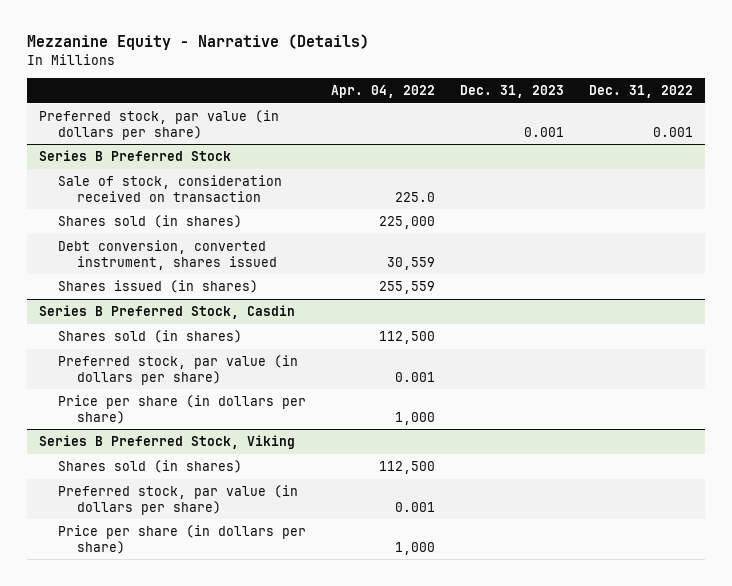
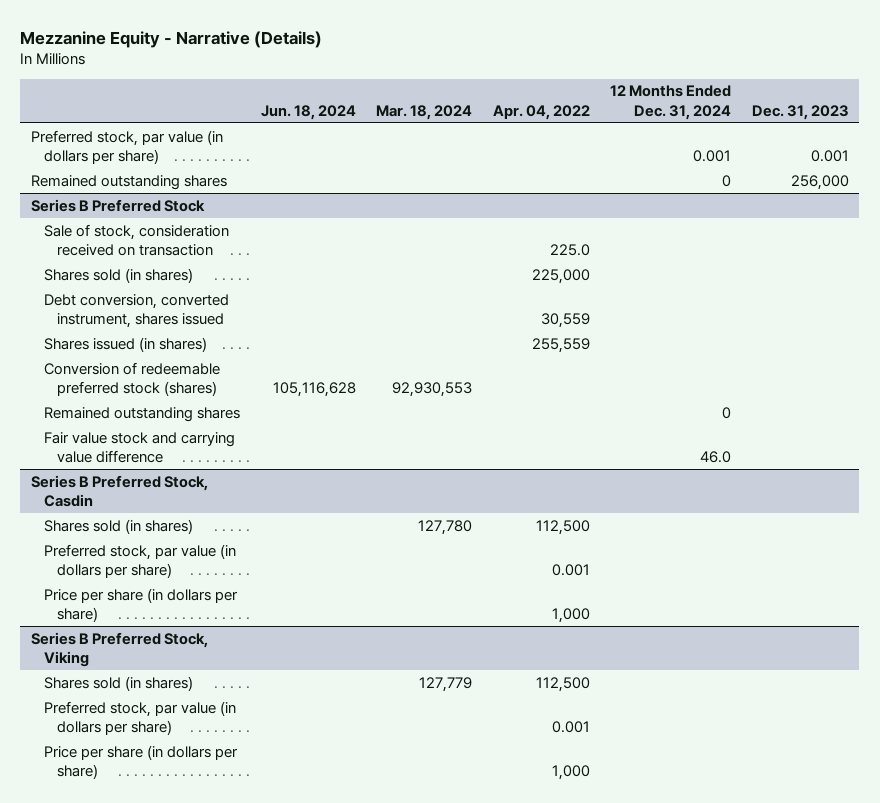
[588,84,693,98] Dec. 31, 2022 -> none
none -> [260,104,356,120] Jun. 18, 2024
none -> [376,104,473,120] Mar. 18, 2024
none -> [610,85,732,120] 12 Months Ended Dec. 31, 2024
none -> [30,174,227,190] Remained outstanding shares
none -> [44,361,221,397] Conversion of redeemable preferred stock (shares)
none -> [44,406,241,422] Remained outstanding shares
none -> [44,431,236,464] Fair value stock and carrying value difference

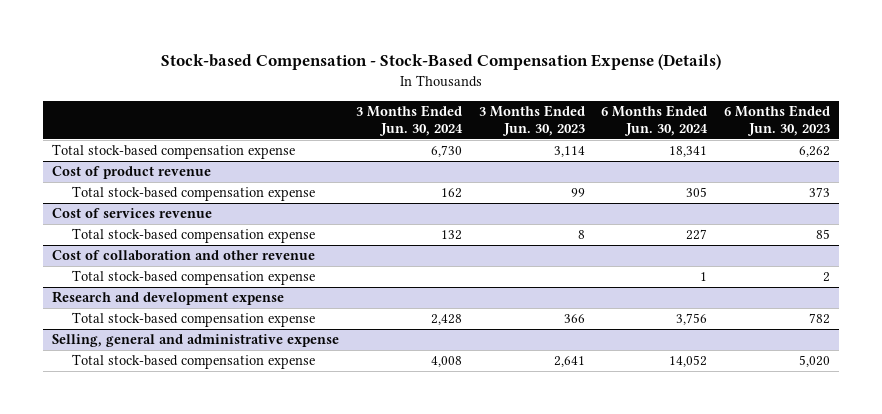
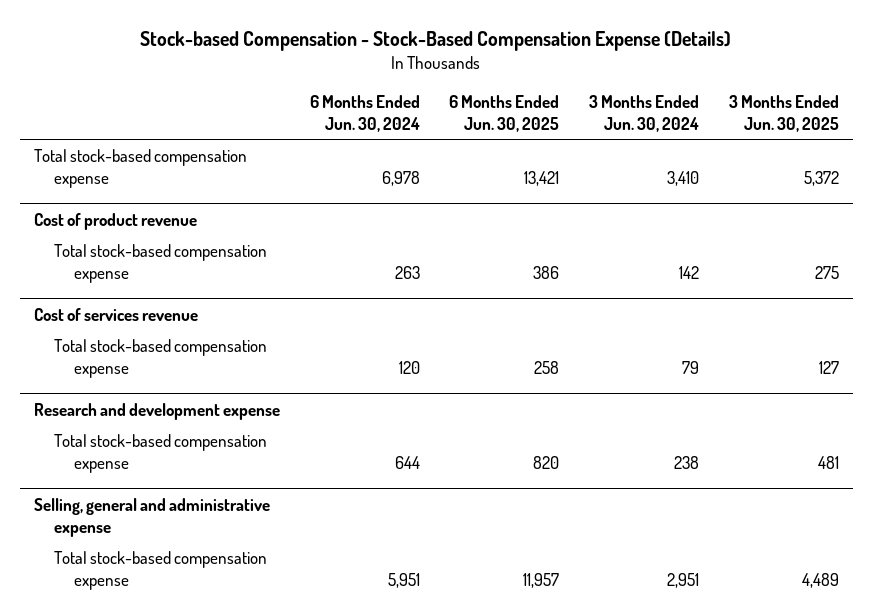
[478,105,585,137] 3 Months Ended Jun. 30, 2023 -> none
[724,105,831,137] 6 Months Ended Jun. 30, 2023 -> none
none -> [449,95,560,132] 6 Months Ended Jun. 30, 2025
none -> [728,95,839,132] 3 Months Ended Jun. 30, 2025
[430,145,462,158] 6,730 -> [667,170,700,186] 3,410
[669,146,708,158] 18,341 -> [381,170,420,186] 6,978
[440,188,462,199] 162 -> [679,265,700,279] 142
[686,187,708,198] 305 -> [394,265,420,279] 263
[51,250,315,262] Cost of collaboration and other revenue -> none
[72,270,316,286] Total stock-based compensation expense -> none
[440,230,462,241] 132 -> [682,360,700,374] 79
[686,229,708,241] 227 -> [398,360,420,374] 120
[430,314,462,326] 2,428 -> [674,455,700,469] 238
[676,313,708,326] 3,756 -> [394,455,420,469] 644
[430,356,462,368] 4,008 -> [667,572,700,588] 2,951
[669,355,708,368] 14,052 -> [387,572,420,588] 5,951

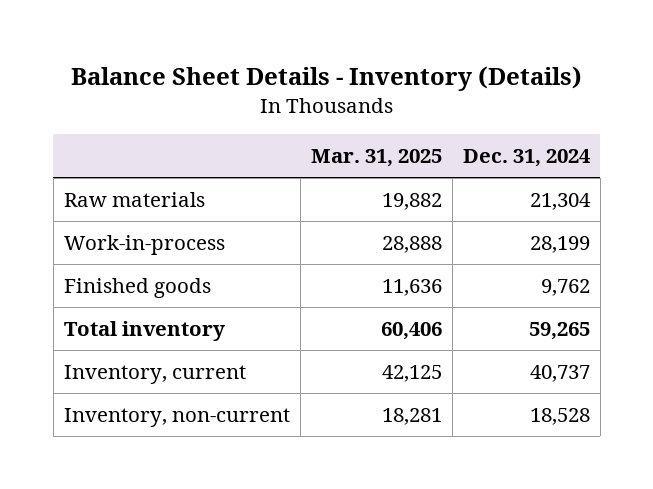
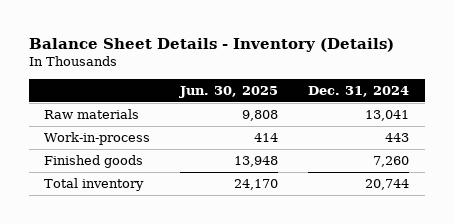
[310,148,442,167] Mar. 31, 2025 -> none
none -> [179,86,279,99] Jun. 30, 2025
[63,365,246,385] Inventory, current -> none
[63,408,290,428] Inventory, non-current -> none
[529,193,591,211] 21,304 -> [365,110,410,122] 13,041
[529,236,590,254] 28,199 -> [385,133,410,143] 443
[540,279,590,297] 9,762 -> [373,156,410,168] 7,260
[528,322,590,341] 59,265 -> [365,179,410,191] 20,744

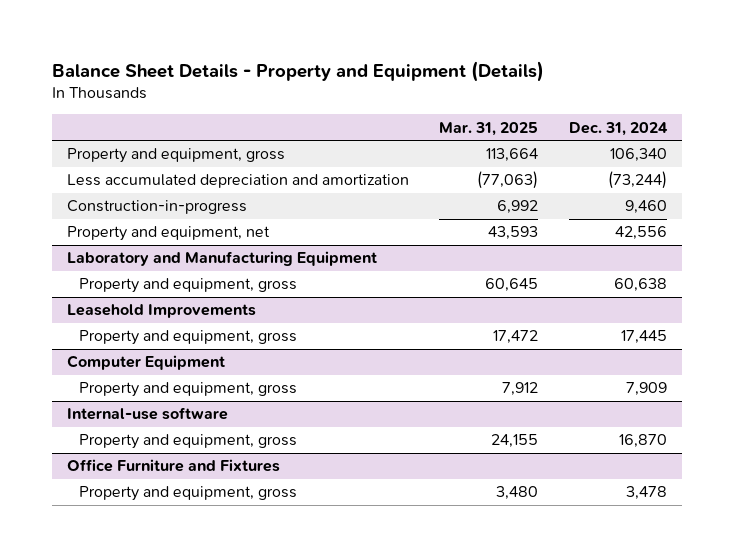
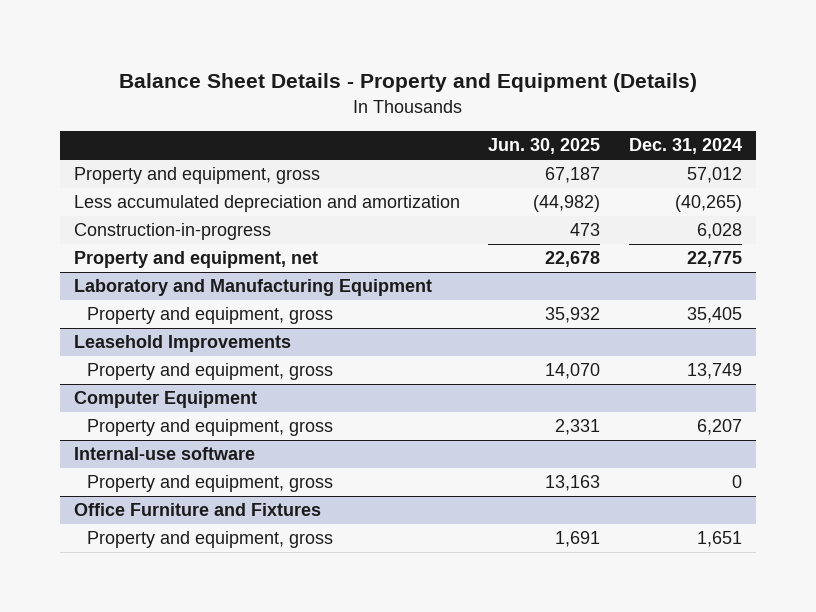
[439,121,539,136] Mar. 31, 2025 -> none
none -> [488,138,601,155] Jun. 30, 2025
[609,148,667,163] 106,340 -> [686,167,742,184] 57,012
[607,171,667,190] (73,244) -> [674,195,742,213] (40,265)
[624,200,667,215] 9,460 -> [696,223,742,240] 6,028
[614,226,667,241] 42,556 -> [686,251,742,268] 22,775
[613,278,667,293] 60,638 -> [686,307,742,324] 35,405
[620,330,667,345] 17,445 -> [686,363,742,380] 13,749
[625,382,667,397] 7,909 -> [696,419,742,436] 6,207
[618,434,667,449] 16,870 -> [731,475,742,489] 0
[625,486,667,501] 3,478 -> [696,531,742,548] 1,651

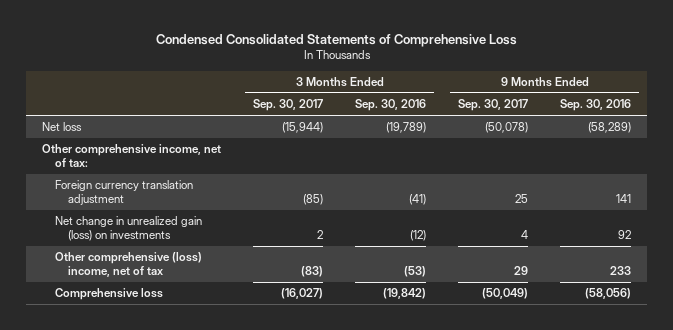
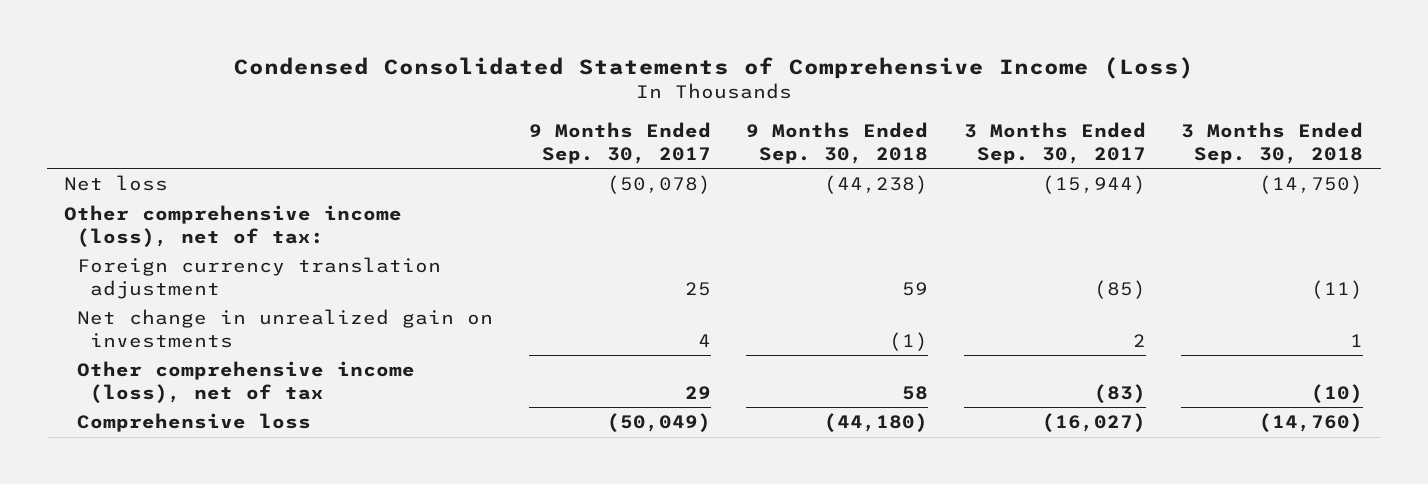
[155,33,517,47] Condensed Consolidated Statements of Comprehensive Loss -> [233,57,1194,80] Condensed Consolidated Statements of Comprehensive Income (Loss)
[355,99,427,112] Sep. 30, 2016 -> none
[559,99,631,112] Sep. 30, 2016 -> none
none -> [746,121,929,164] 9 Months Ended Sep. 30, 2018
none -> [1181,121,1364,164] 3 Months Ended Sep. 30, 2018
[42,144,222,168] Other comprehensive income, net of tax: -> [64,204,403,247] Other comprehensive income (loss), net of tax:
[55,216,203,242] Net change in unrealized gain (loss) on investments -> [77,308,494,348] Net change in unrealized gain on investments
[55,252,203,278] Other comprehensive (loss) income, net of tax -> [77,360,416,403] Other comprehensive income (loss), net of tax

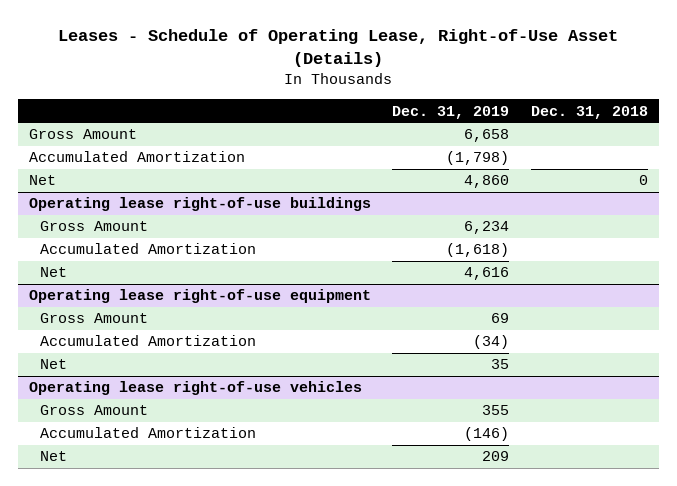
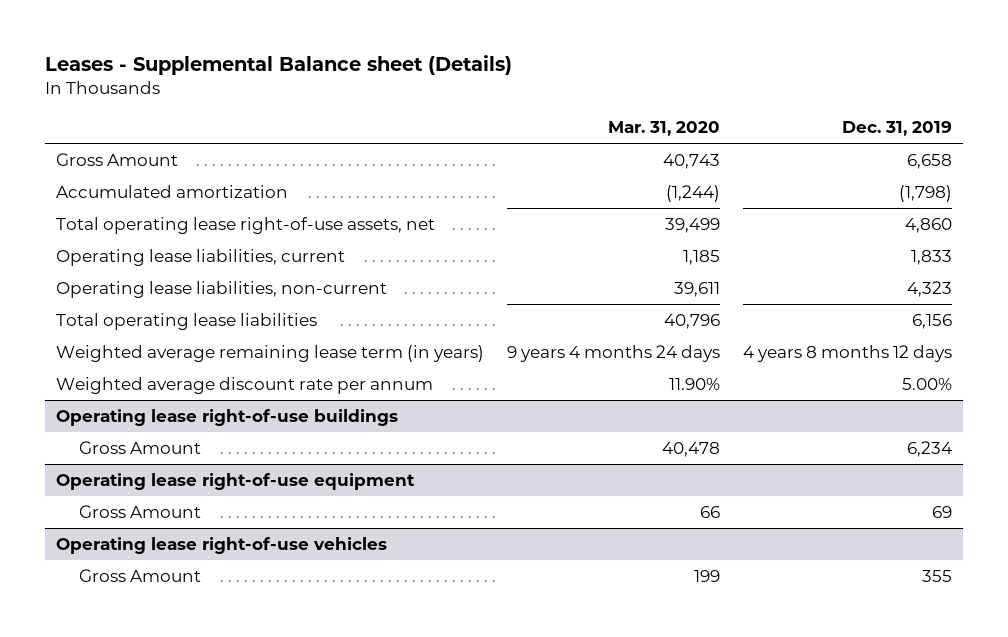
[58,29,619,68] Leases - Schedule of Operating Lease, Right-of-Use Asset (Details) -> [45,55,513,76] Leases - Supplemental Balance sheet (Details)
[531,105,649,119] Dec. 31, 2018 -> none
none -> [608,121,721,137] Mar. 31, 2020
[28,151,245,163] Accumulated Amortization -> [56,184,289,198] Accumulated amortization
[28,175,56,186] Net -> [56,216,436,234] Total operating lease right-of-use assets, net
none -> [56,248,346,266] Operating lease liabilities, current
none -> [56,280,388,298] Operating lease liabilities, non-current
none -> [56,312,318,330] Total operating lease liabilities
none -> [56,344,485,362] Weighted average remaining lease term (in years)
none -> [56,376,434,394] Weighted average discount rate per annum
[40,243,257,255] Accumulated Amortization -> none
[40,267,68,278] Net -> none
[40,335,257,347] Accumulated Amortization -> none
[40,359,68,370] Net -> none
[40,427,257,439] Accumulated Amortization -> none
[40,451,68,462] Net -> none

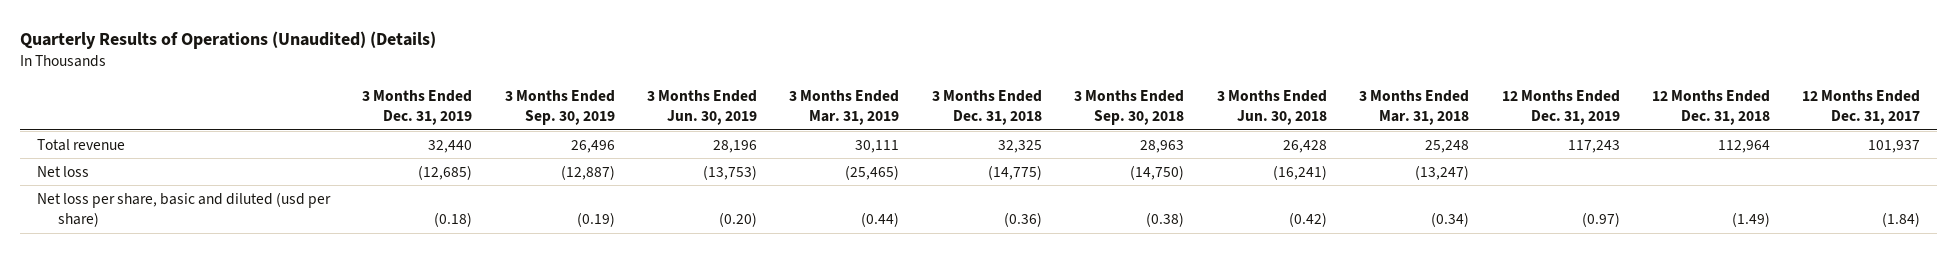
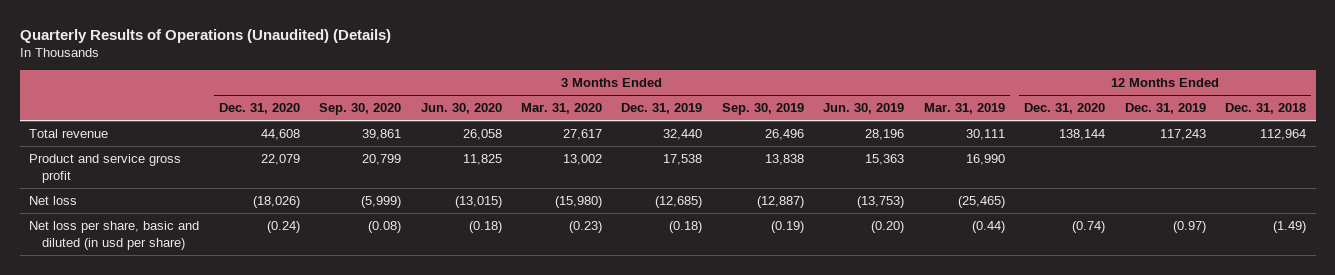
[931,89,1042,126] 3 Months Ended Dec. 31, 2018 -> none
[1074,89,1185,126] 3 Months Ended Sep. 30, 2018 -> none
[1216,89,1327,126] 3 Months Ended Jun. 30, 2018 -> none
[1359,89,1470,126] 3 Months Ended Mar. 31, 2018 -> none
[1802,89,1921,126] 12 Months Ended Dec. 31, 2017 -> none
none -> [218,103,300,115] Dec. 31, 2020
none -> [319,103,402,116] Sep. 30, 2020
none -> [420,103,502,115] Jun. 30, 2020
none -> [521,103,603,115] Mar. 31, 2020
none -> [1024,103,1106,115] Dec. 31, 2020
none -> [29,154,182,183] Product and service gross profit
[36,191,331,228] Net loss per share, basic and diluted (usd per share) -> [29,221,200,250] Net loss per share, basic and diluted (in usd per share)

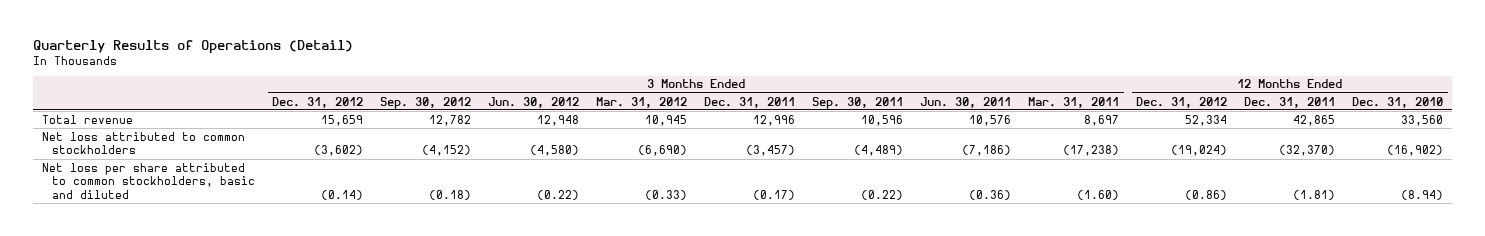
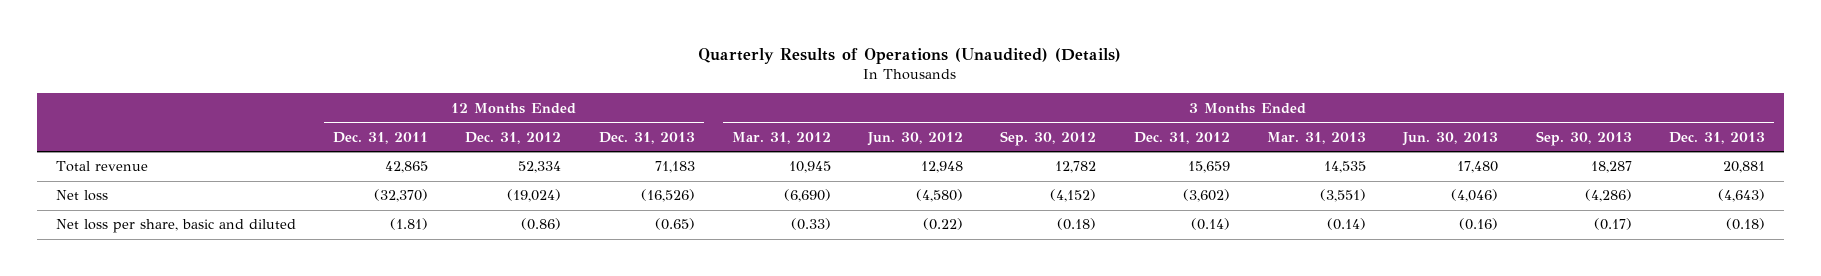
[33,40,354,55] Quarterly Results of Operations (Detail) -> [698,47,1122,64] Quarterly Results of Operations (Unaudited) (Details)
[704,96,796,108] Dec. 31, 2011 -> none
[812,96,904,109] Sep. 30, 2011 -> none
[920,96,1012,108] Jun. 30, 2011 -> none
[1028,96,1120,108] Mar. 31, 2011 -> none
[1352,96,1444,108] Dec. 31, 2010 -> none
none -> [598,131,695,144] Dec. 31, 2013
none -> [1267,131,1367,144] Mar. 31, 2013
none -> [1402,131,1499,146] Jun. 30, 2013
none -> [1535,130,1632,146] Sep. 30, 2013
none -> [1668,131,1765,144] Dec. 31, 2013
[42,131,246,155] Net loss attributed to common stockholders -> [55,190,108,202] Net loss
[42,162,255,199] Net loss per share attributed to common stockholders, basic and diluted -> [55,219,296,234] Net loss per share, basic and diluted

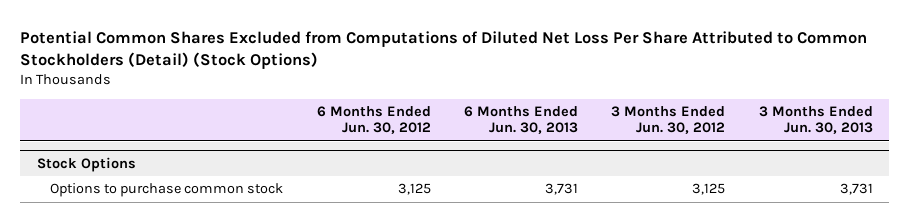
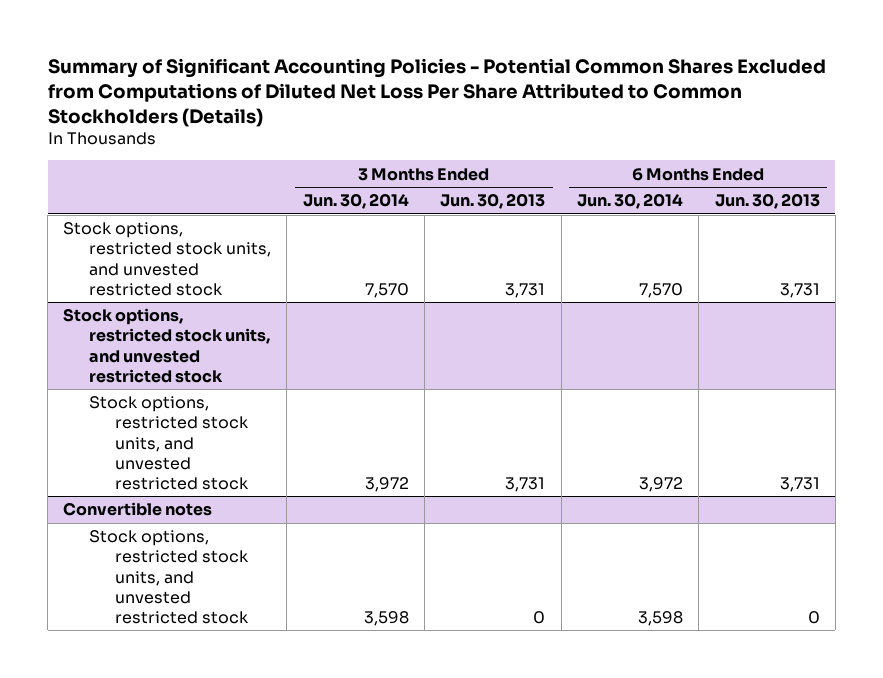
[20,30,868,69] Potential Common Shares Excluded from Computations of Diluted Net Loss Per Share Attributed to Common Stockholders (Detail) (Stock Options) -> [47,57,826,127] Summary of Significant Accounting Policies - Potential Common Shares Excluded from Computations of Diluted Net Loss Per Share Attributed to Common Stockholders (Details)
[316,105,431,135] 6 Months Ended Jun. 30, 2012 -> none
[611,105,726,135] 3 Months Ended Jun. 30, 2012 -> none
none -> [302,193,409,210] Jun. 30, 2014
none -> [576,193,683,210] Jun. 30, 2014
[37,156,137,172] Stock Options -> none
[50,183,284,198] Options to purchase common stock -> [63,222,272,296] Stock options, restricted stock units, and unvested restricted stock
none -> [63,308,271,383] Stock options, restricted stock units, and unvested restricted stock
none -> [89,396,249,491] Stock options, restricted stock units, and unvested restricted stock
none -> [63,502,213,517] Convertible notes
none -> [89,530,249,625] Stock options, restricted stock units, and unvested restricted stock

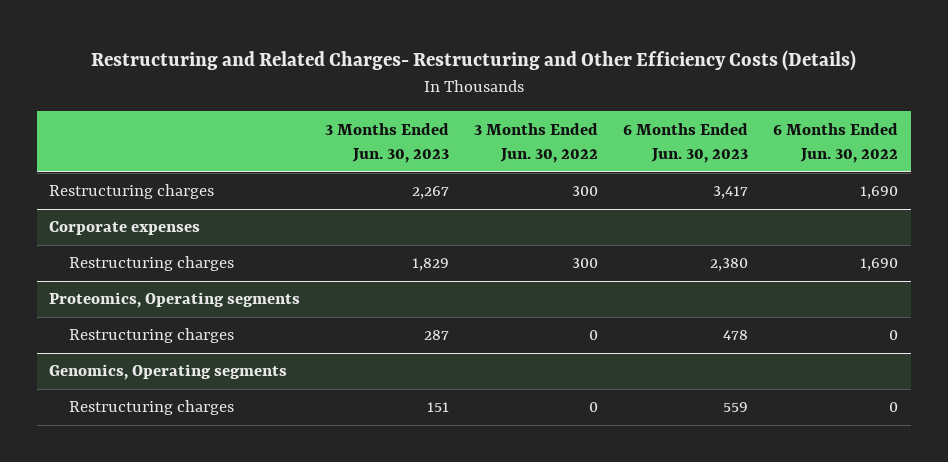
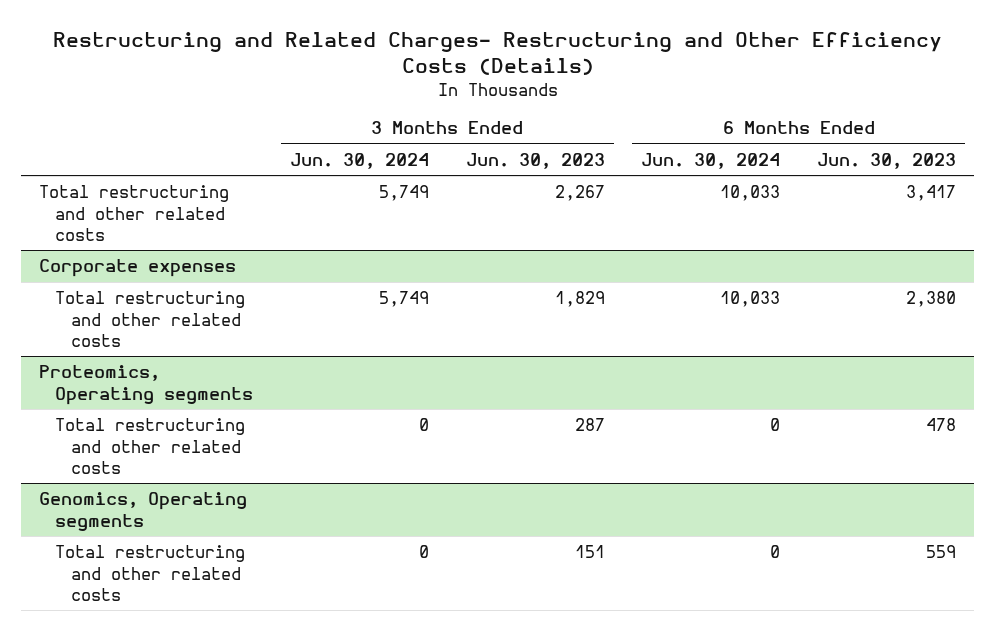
[474,122,599,164] 3 Months Ended Jun. 30, 2022 -> none
[773,122,899,164] 6 Months Ended Jun. 30, 2022 -> none
none -> [290,152,430,169] Jun. 30, 2024
none -> [641,152,781,169] Jun. 30, 2024
[49,184,215,200] Restructuring charges -> [39,185,230,242] Total restructuring and other related costs
[69,256,235,272] Restructuring charges -> [55,291,246,348] Total restructuring and other related costs
[69,328,235,344] Restructuring charges -> [55,418,246,475] Total restructuring and other related costs
[69,400,235,416] Restructuring charges -> [55,545,246,602] Total restructuring and other related costs

